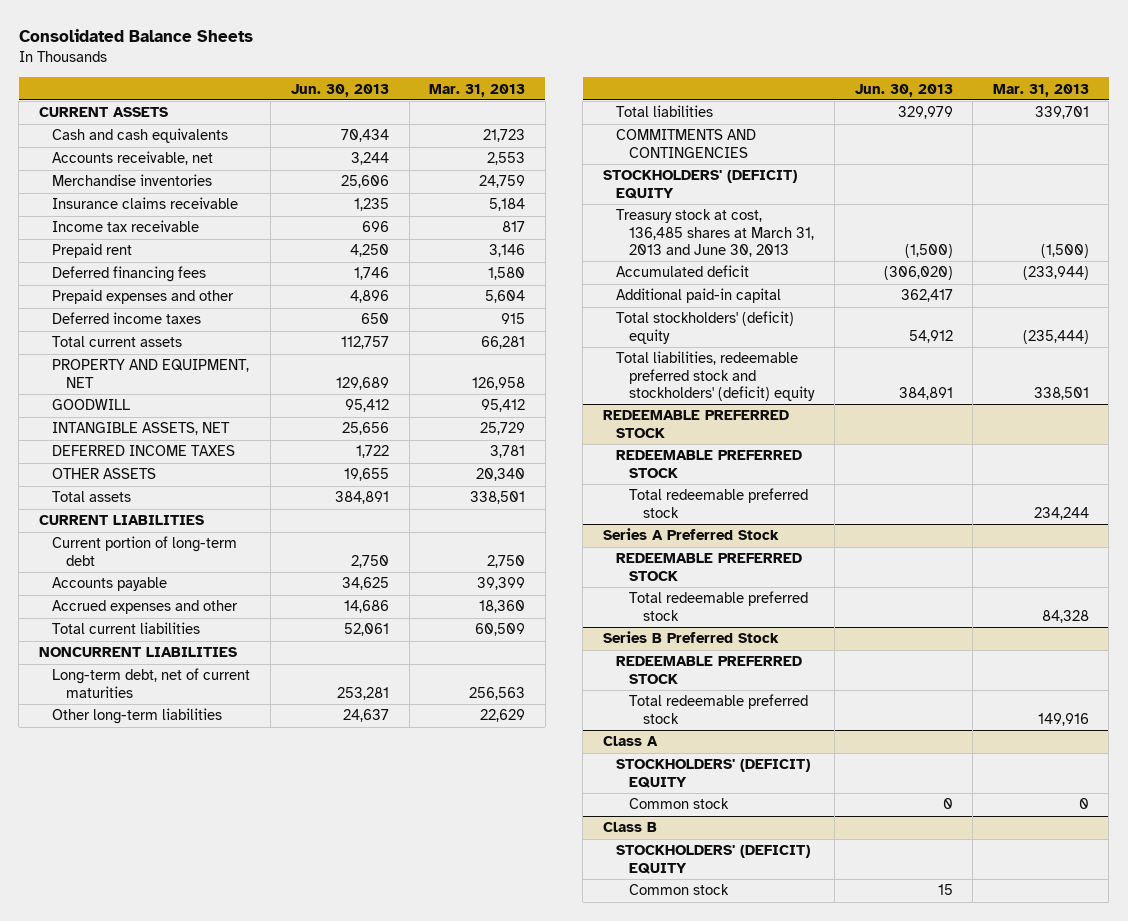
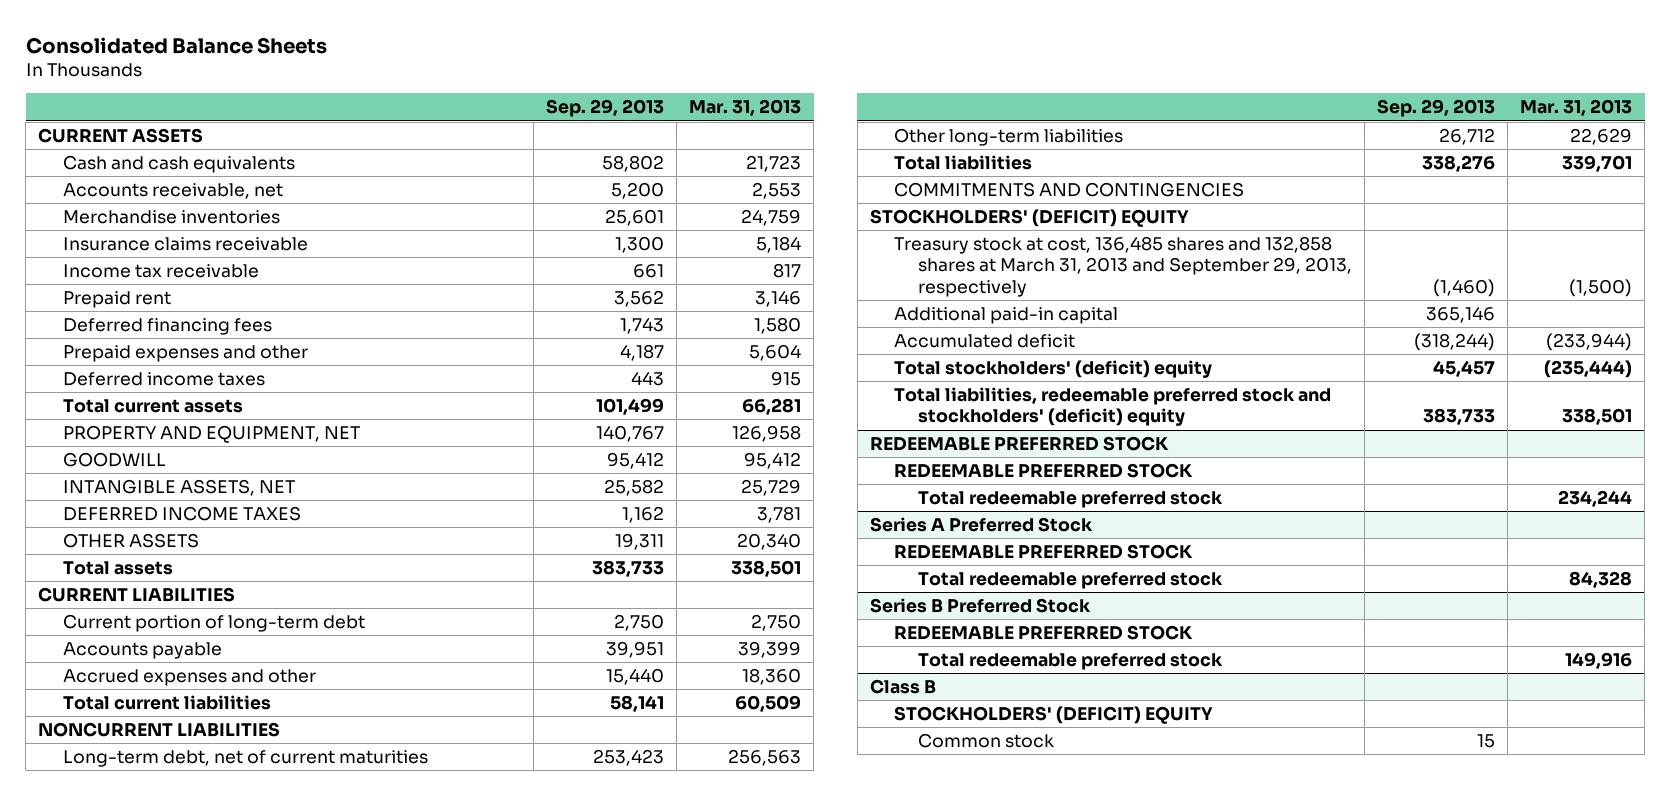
[290,83,389,97] Jun. 30, 2013 -> none
none -> [545,99,664,118] Sep. 29, 2013
[616,209,815,257] Treasury stock at cost, 136,485 shares at March 31, 2013 and June 30, 2013 -> [893,235,1353,297] Treasury stock at cost, 136,485 shares and 132,858 shares at March 31, 2013 and September 29, 2013, respectively
[616,265,750,278] Accumulated deficit -> [893,333,1075,348] Accumulated deficit
[602,736,658,747] Class A -> none
[616,759,811,788] STOCKHOLDERS' (DEFICIT) EQUITY -> none
[629,798,730,810] Common stock -> none

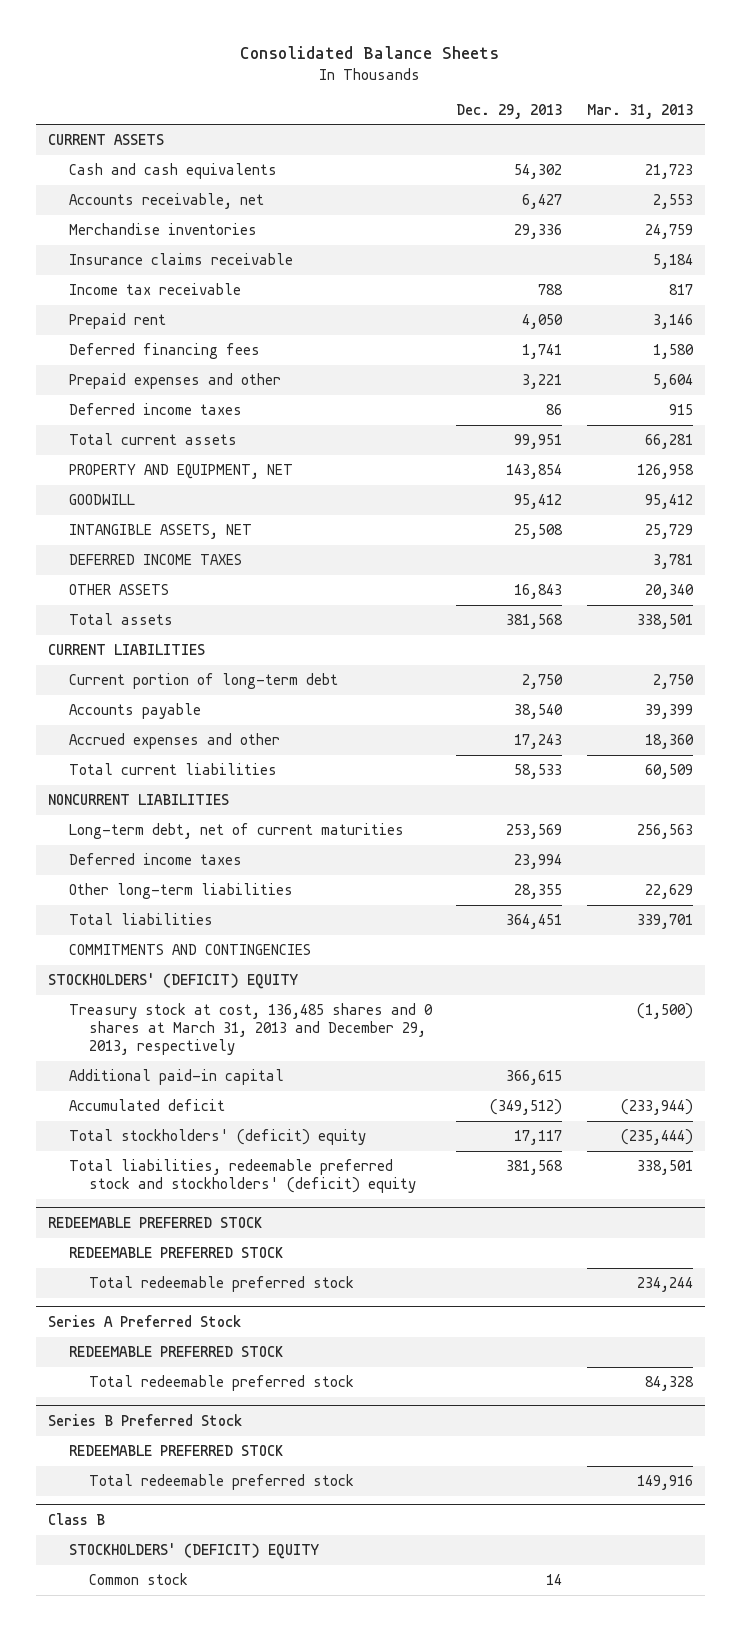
[545,99,664,118] Sep. 29, 2013 -> none
none -> [456,103,563,119] Dec. 29, 2013
none -> [68,853,242,866] Deferred income taxes
[893,235,1353,297] Treasury stock at cost, 136,485 shares and 132,858 shares at March 31, 2013 and September 29, 2013, respectively -> [68,1003,433,1056] Treasury stock at cost, 136,485 shares and 0 shares at March 31, 2013 and December 29, 2013, respectively

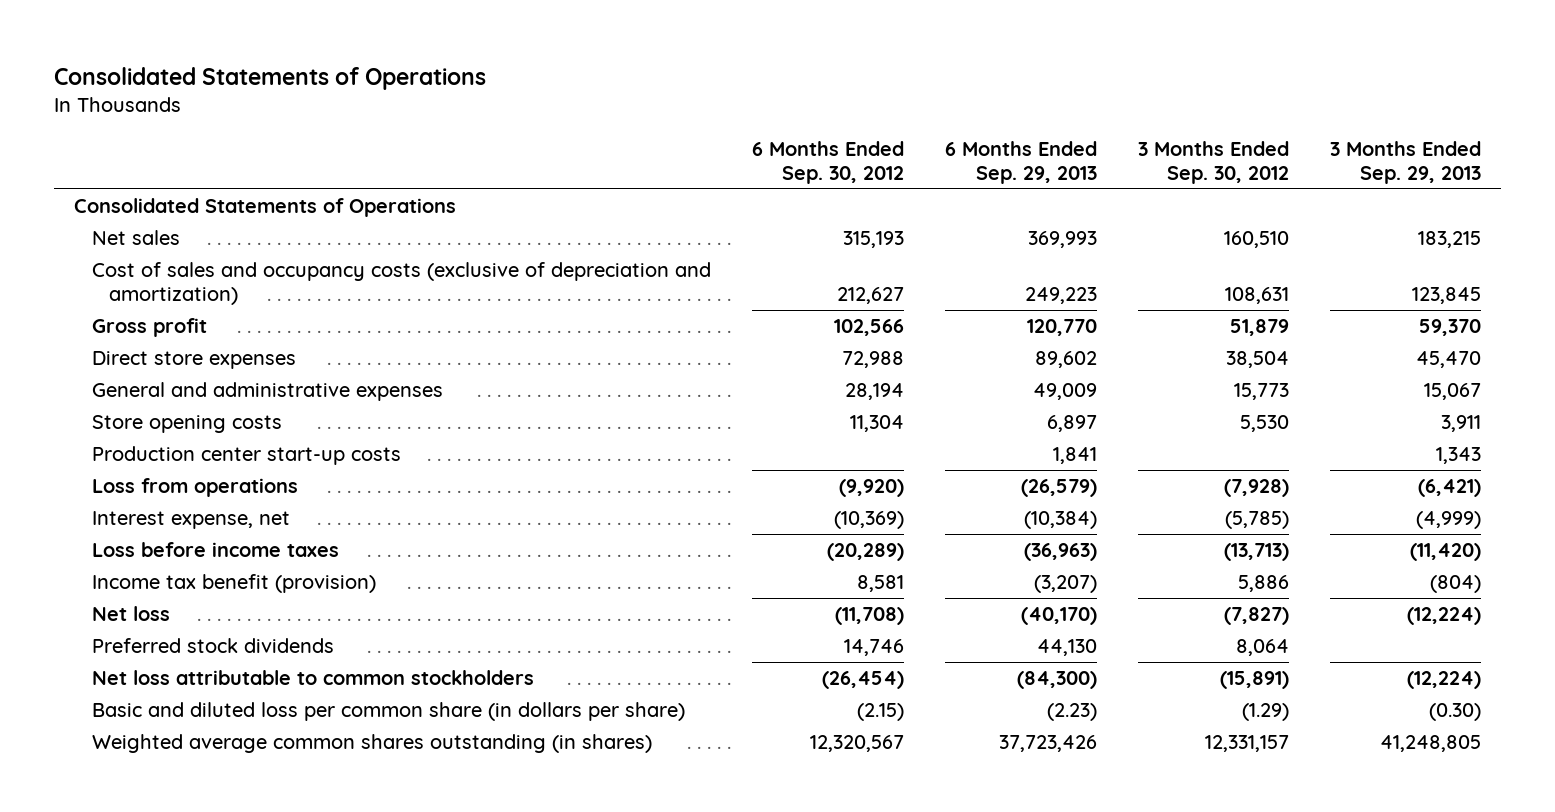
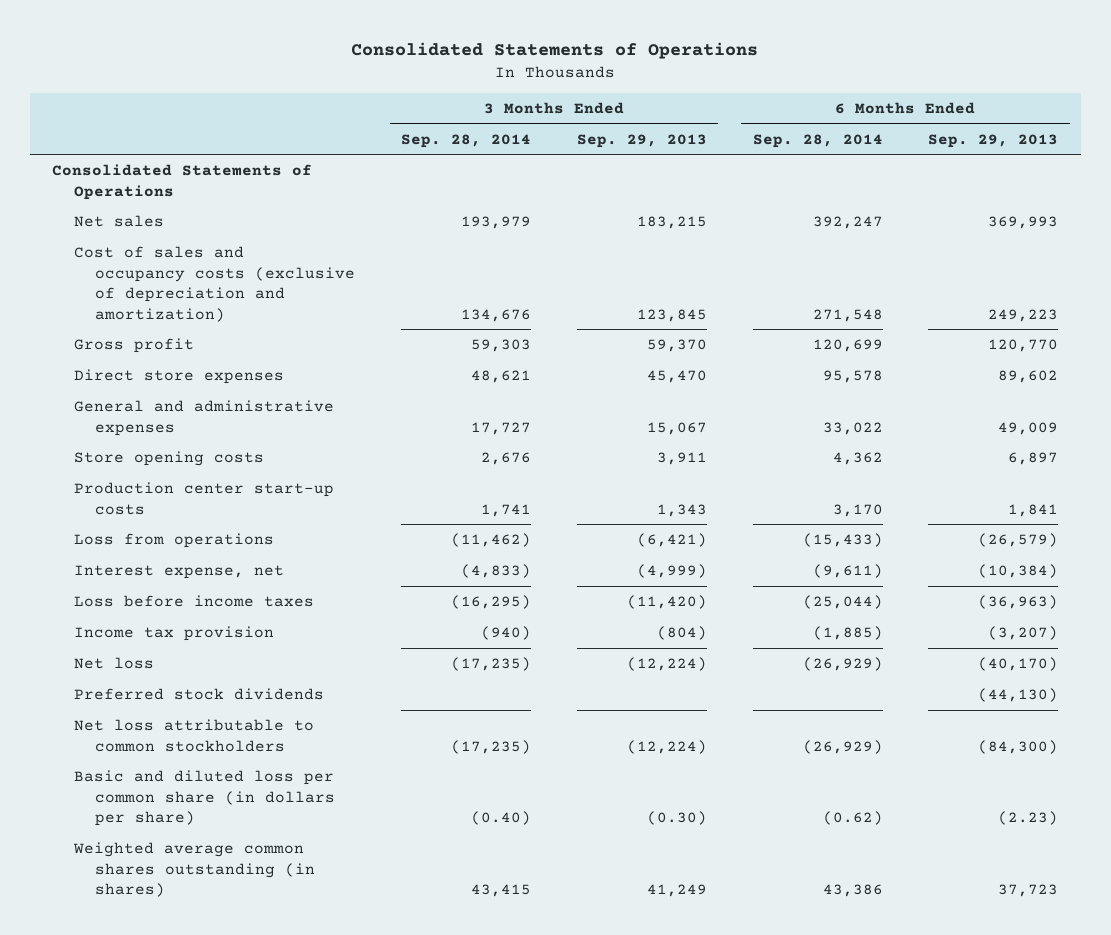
[751,140,904,185] 6 Months Ended Sep. 30, 2012 -> none
[1137,140,1289,185] 3 Months Ended Sep. 30, 2012 -> none
none -> [401,133,532,148] Sep. 28, 2014
none -> [752,133,883,148] Sep. 28, 2014
[91,574,376,594] Income tax benefit (provision) -> [73,626,274,642] Income tax provision
[1036,639,1097,657] 44,130 -> [978,688,1059,703] (44,130)
[998,735,1097,753] 37,723,426 -> [998,884,1059,898] 37,723
[1379,735,1481,753] 41,248,805 -> [646,884,707,898] 41,249

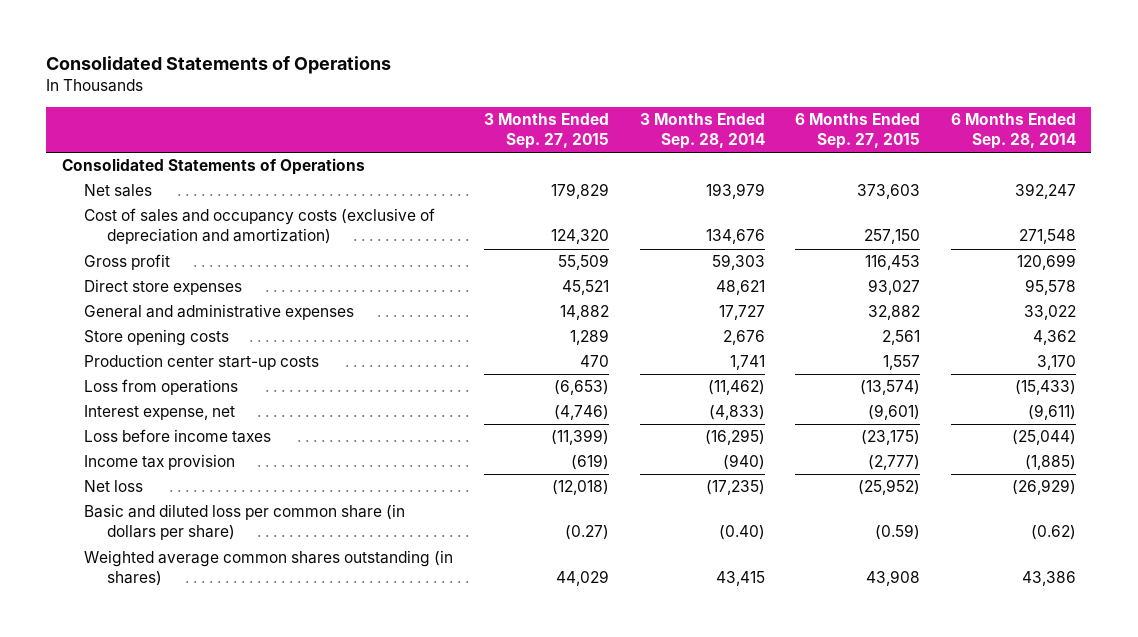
[576,133,707,148] Sep. 29, 2013 -> none
[928,133,1059,148] Sep. 29, 2013 -> none
none -> [484,113,610,150] 3 Months Ended Sep. 27, 2015
none -> [795,113,921,150] 6 Months Ended Sep. 27, 2015
[73,688,324,701] Preferred stock dividends -> none
[73,719,314,752] Net loss attributable to common stockholders -> none

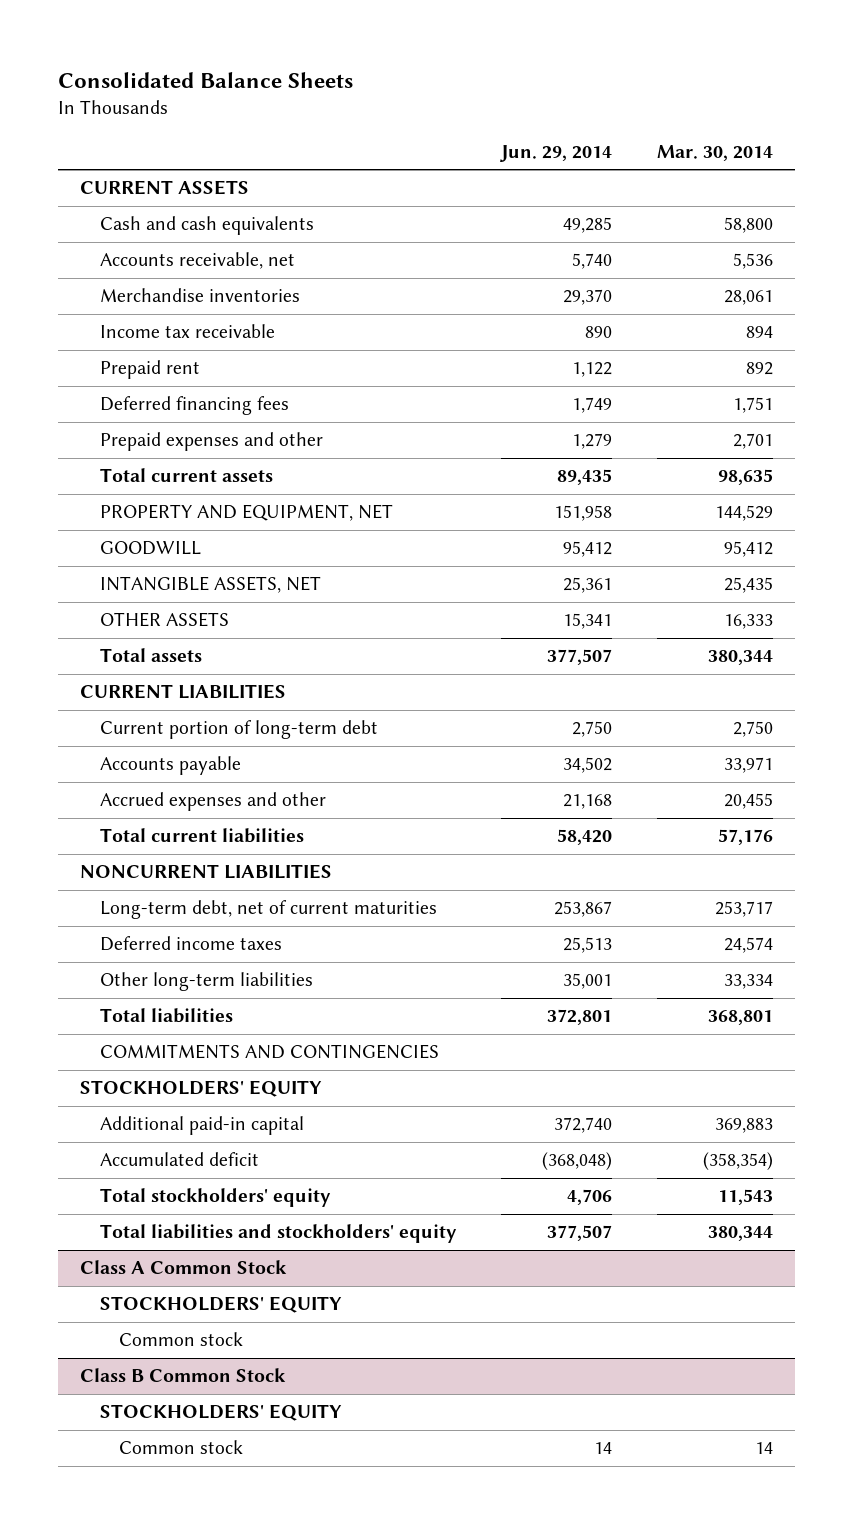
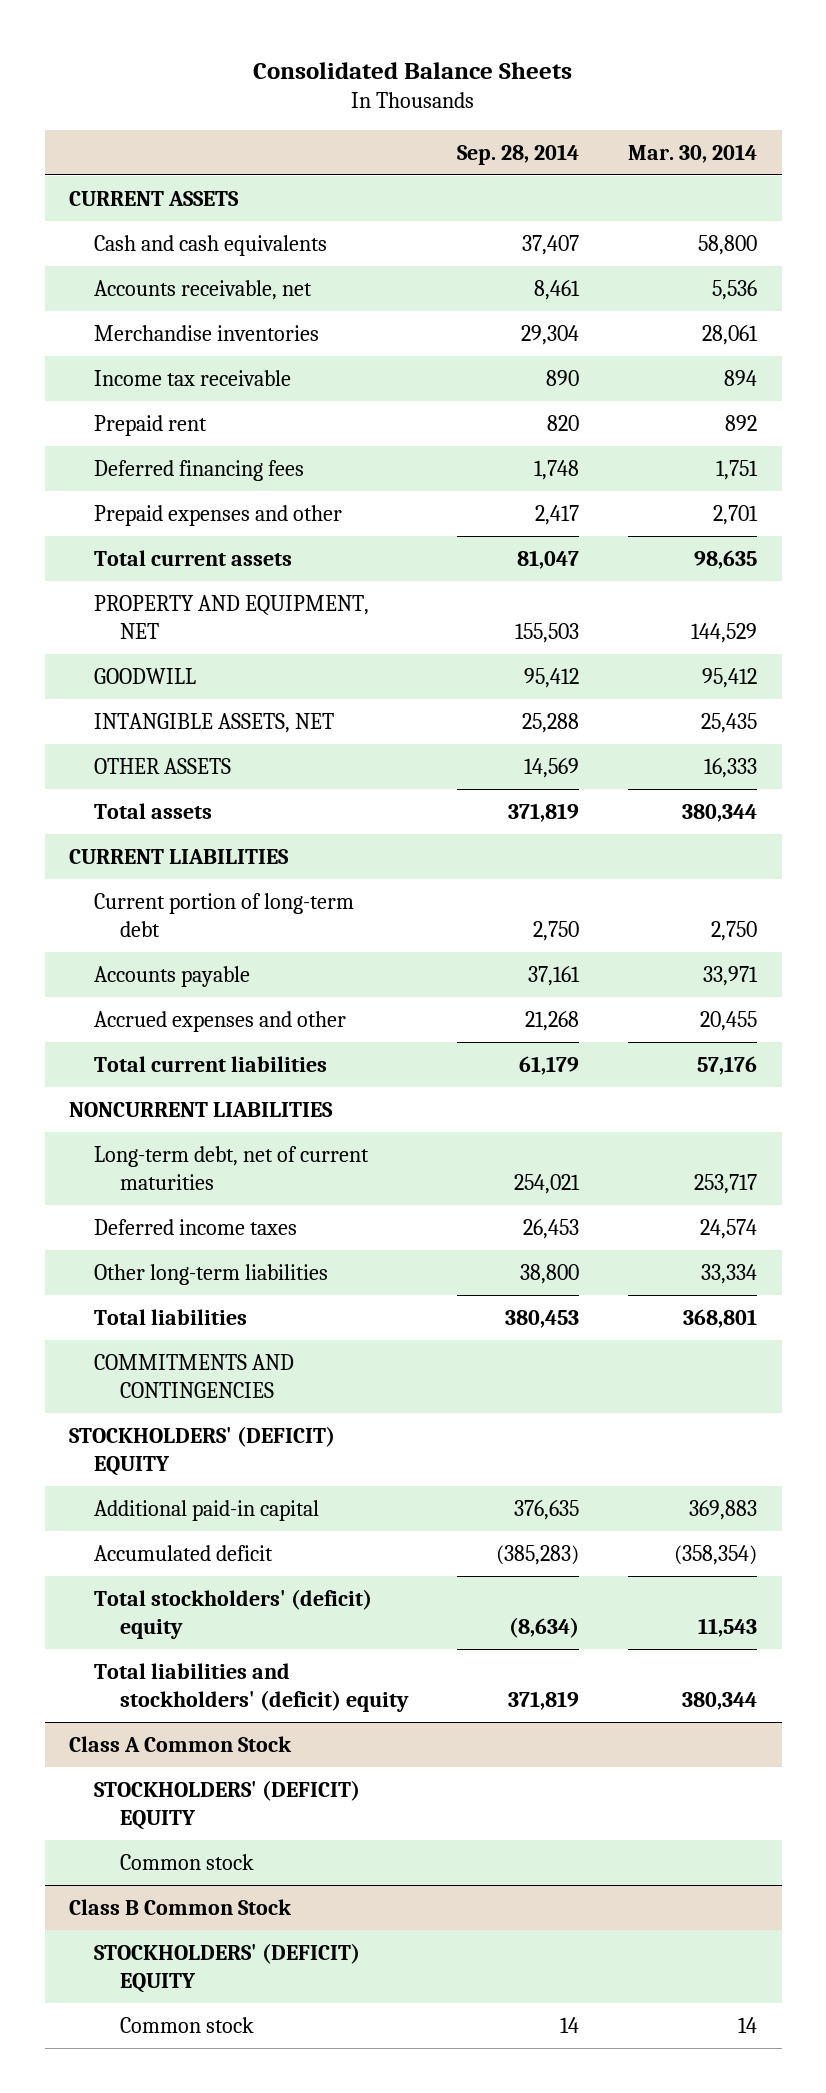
[500,144,613,162] Jun. 29, 2014 -> none
none -> [456,143,579,165] Sep. 28, 2014
[80,1080,323,1098] STOCKHOLDERS' EQUITY -> [69,1425,336,1476] STOCKHOLDERS' (DEFICIT) EQUITY
[99,1188,331,1208] Total stockholders' equity -> [94,1588,373,1639] Total stockholders' (deficit) equity
[99,1224,457,1244] Total liabilities and stockholders' equity -> [94,1662,409,1712] Total liabilities and stockholders' (deficit) equity
[99,1296,342,1314] STOCKHOLDERS' EQUITY -> [94,1779,361,1830] STOCKHOLDERS' (DEFICIT) EQUITY
[99,1404,342,1422] STOCKHOLDERS' EQUITY -> [94,1942,361,1993] STOCKHOLDERS' (DEFICIT) EQUITY

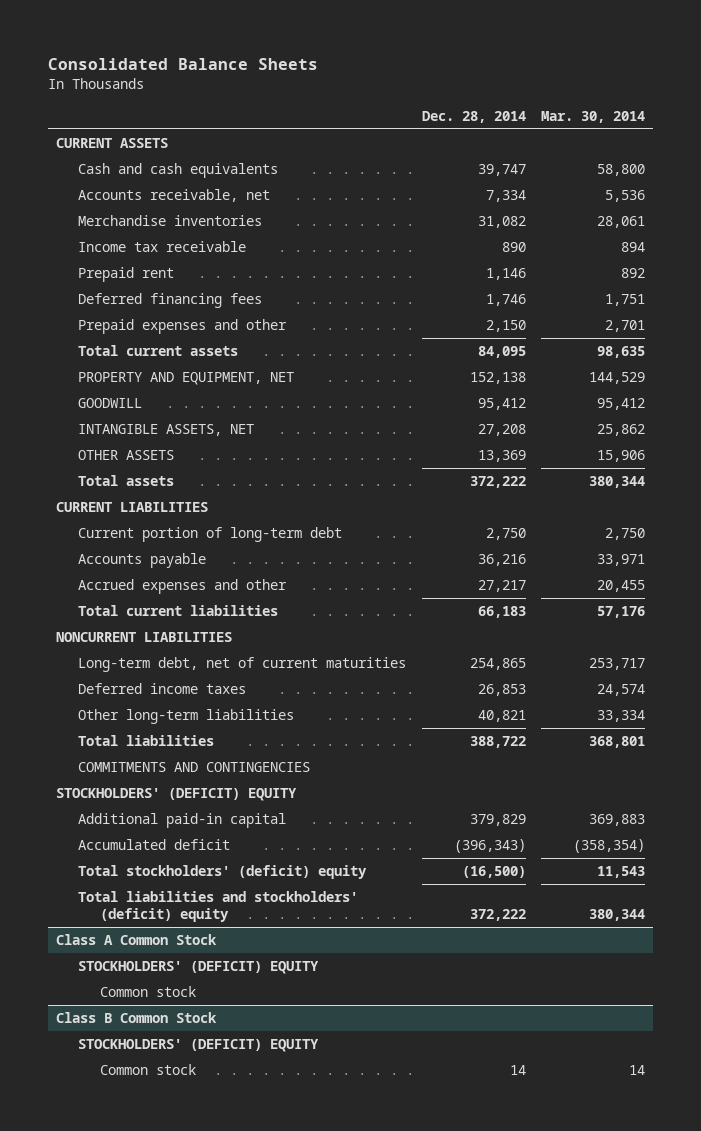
[456,143,579,165] Sep. 28, 2014 -> none
none -> [421,110,526,123] Dec. 28, 2014
[701,712,758,733] 25,435 -> [596,423,645,436] 25,862
[704,757,758,778] 16,333 -> [596,449,645,462] 15,906

